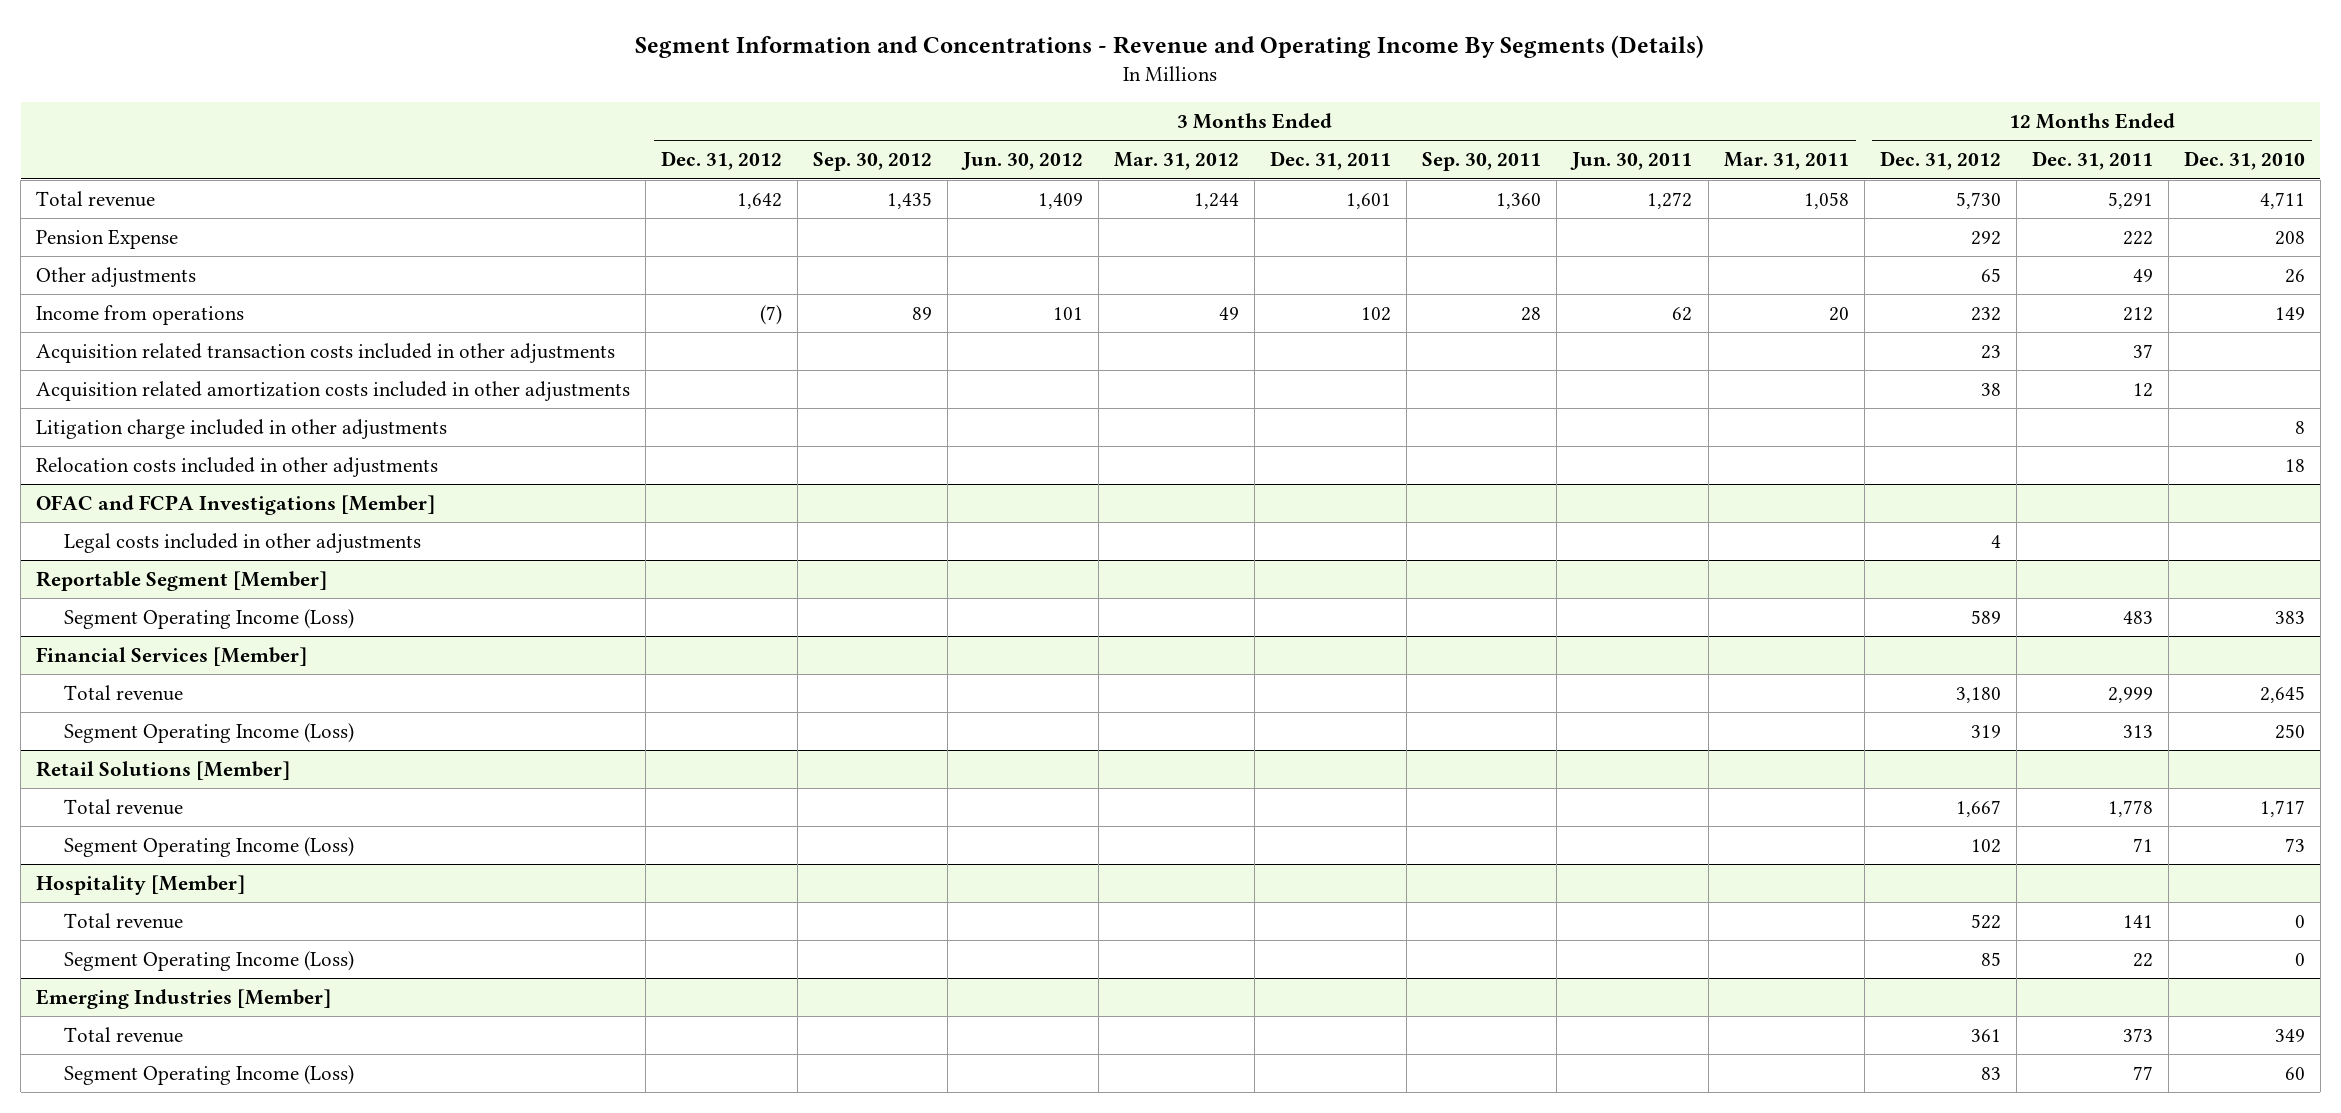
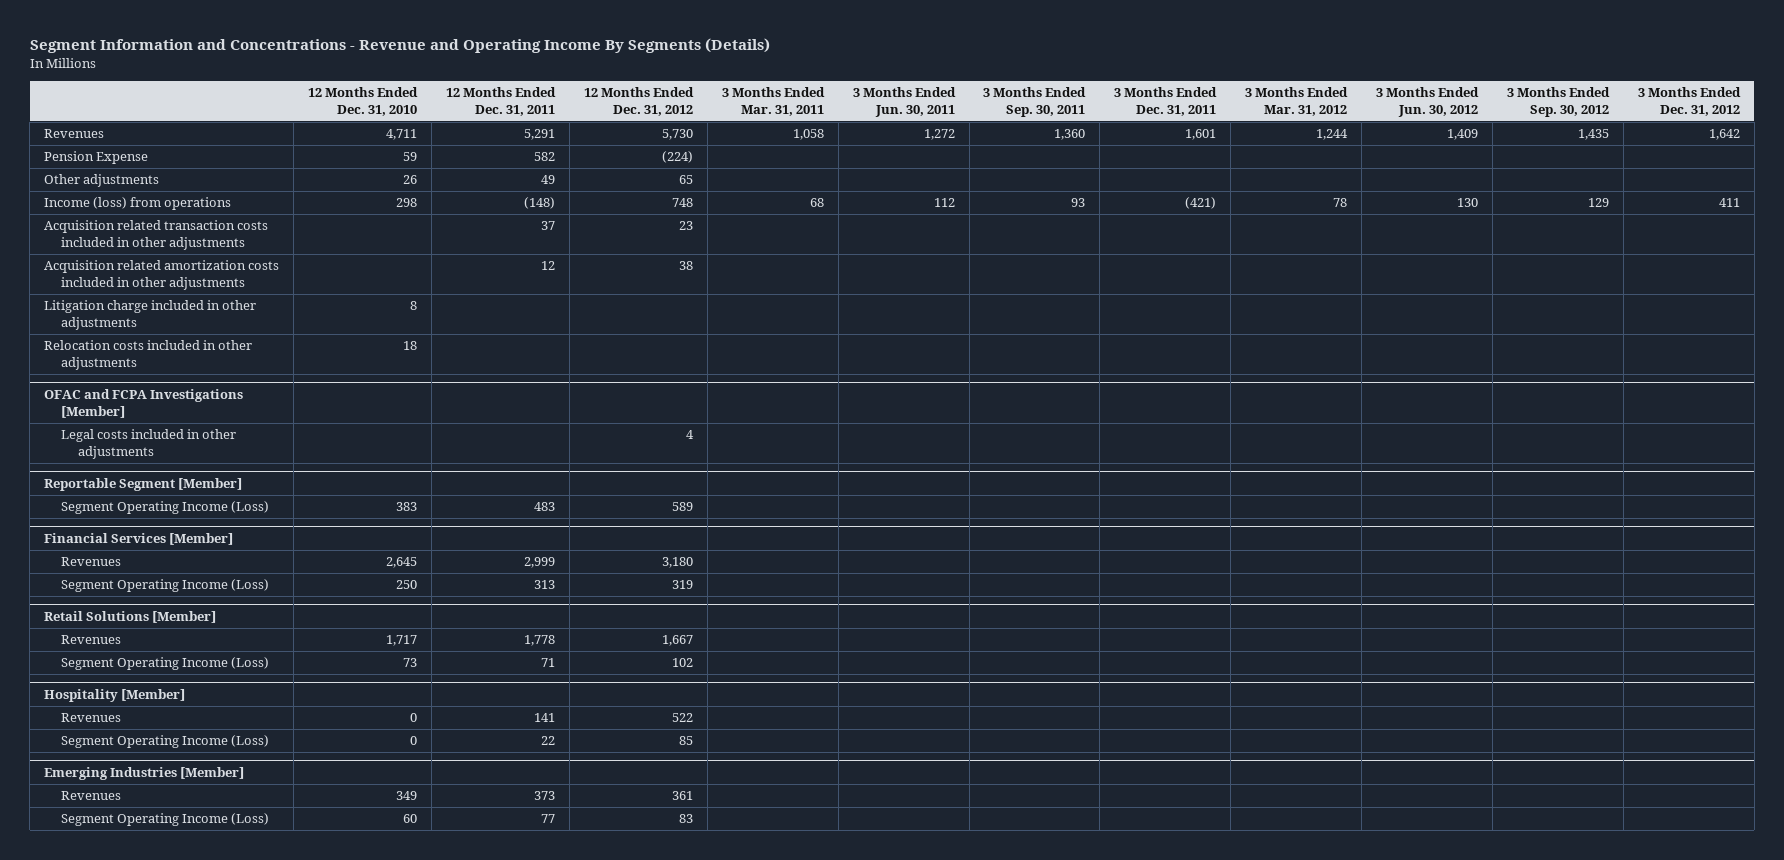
[36,190,156,207] Total revenue -> [44,129,105,139] Revenues
[1970,230,2001,245] 292 -> [661,151,693,164] (224)
[2122,230,2153,245] 222 -> [533,152,555,162] 582
[2274,230,2305,245] 208 -> [402,152,417,162] 59
[36,304,245,325] Income from operations -> [44,197,232,211] Income (loss) from operations
[760,304,783,325] (7) -> [1719,198,1741,208] 411
[912,306,933,320] 89 -> [1588,198,1610,208] 129
[1053,306,1084,320] 101 -> [1457,198,1479,208] 130
[1219,306,1240,320] 49 -> [1333,198,1348,208] 78
[1361,306,1392,321] 102 -> [1185,197,1217,210] (421)
[1521,306,1542,321] 28 -> [1071,198,1086,208] 93
[1672,306,1693,321] 62 -> [933,198,955,208] 112
[1828,306,1849,321] 20 -> [809,198,824,208] 68
[1970,306,2001,321] 232 -> [671,198,693,208] 748
[2122,306,2153,321] 212 -> [523,197,555,210] (148)
[2274,306,2305,320] 149 -> [395,198,417,208] 298
[63,684,183,701] Total revenue -> [60,557,121,567] Revenues
[63,798,183,815] Total revenue -> [60,635,121,645] Revenues
[63,912,183,929] Total revenue -> [60,713,121,723] Revenues
[63,1026,183,1043] Total revenue -> [60,791,121,801] Revenues

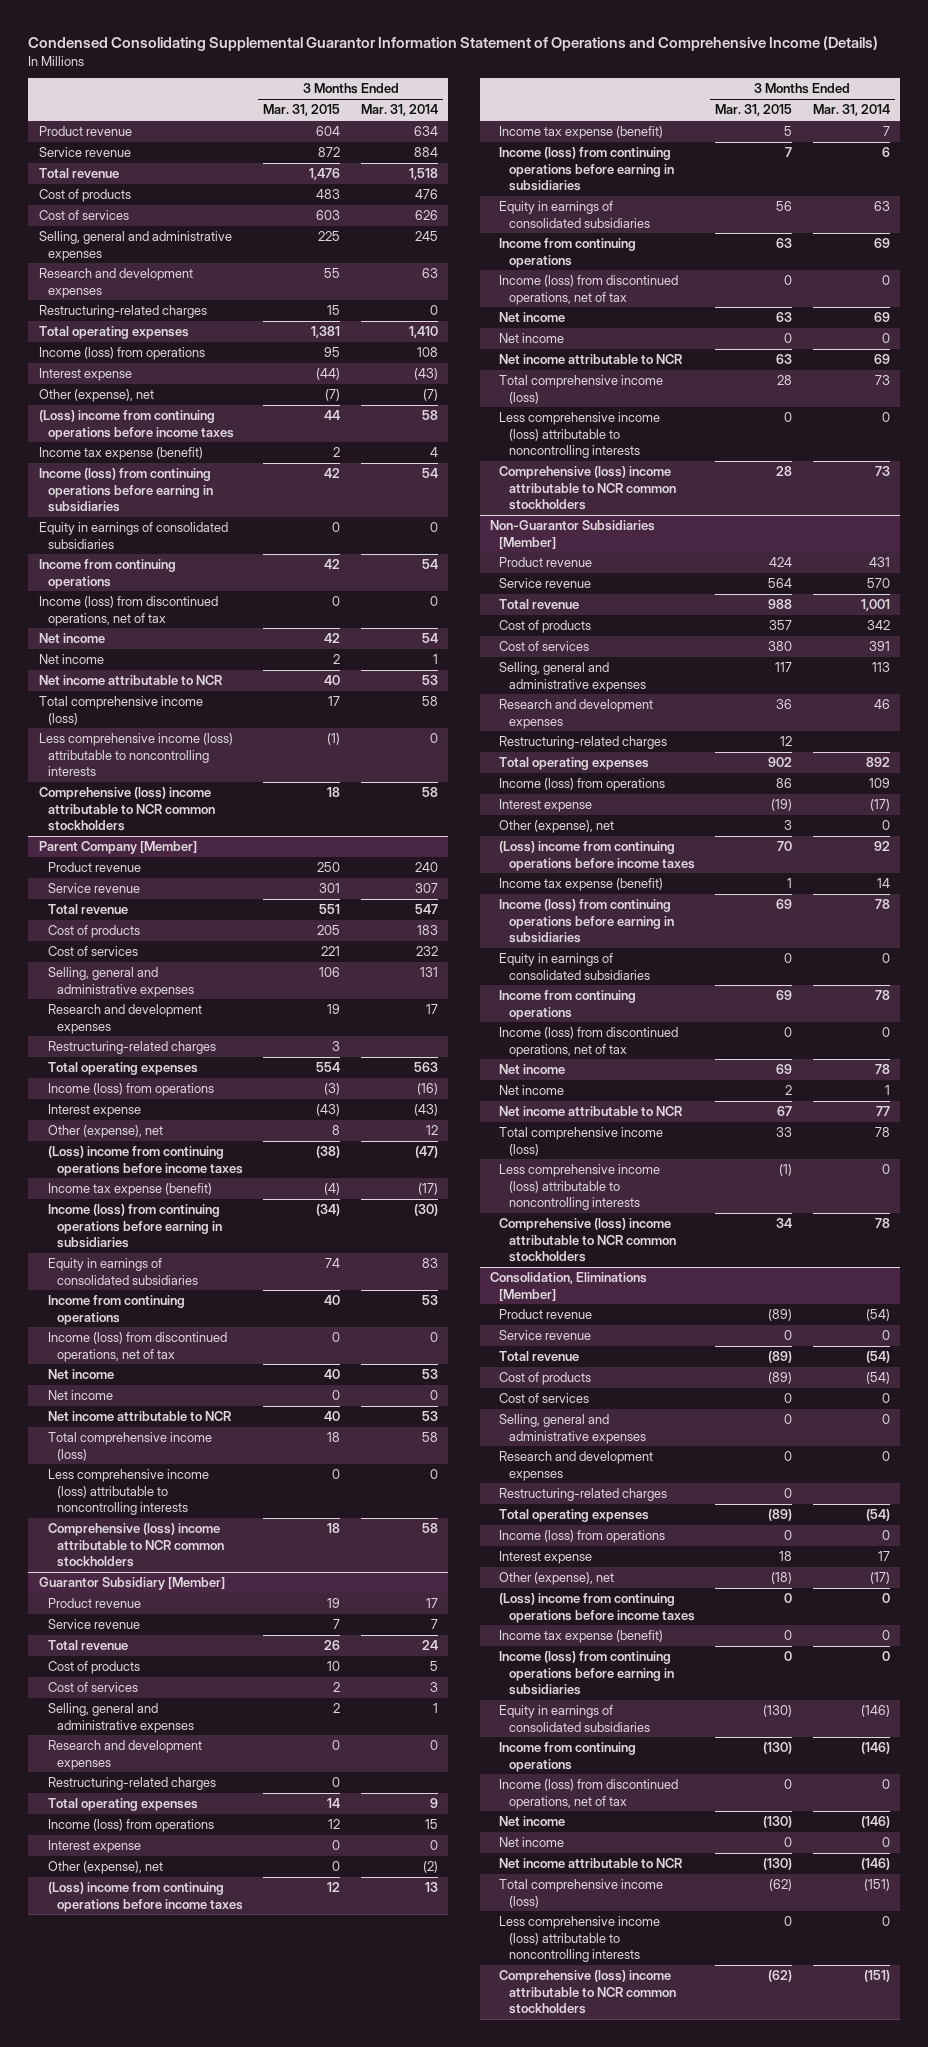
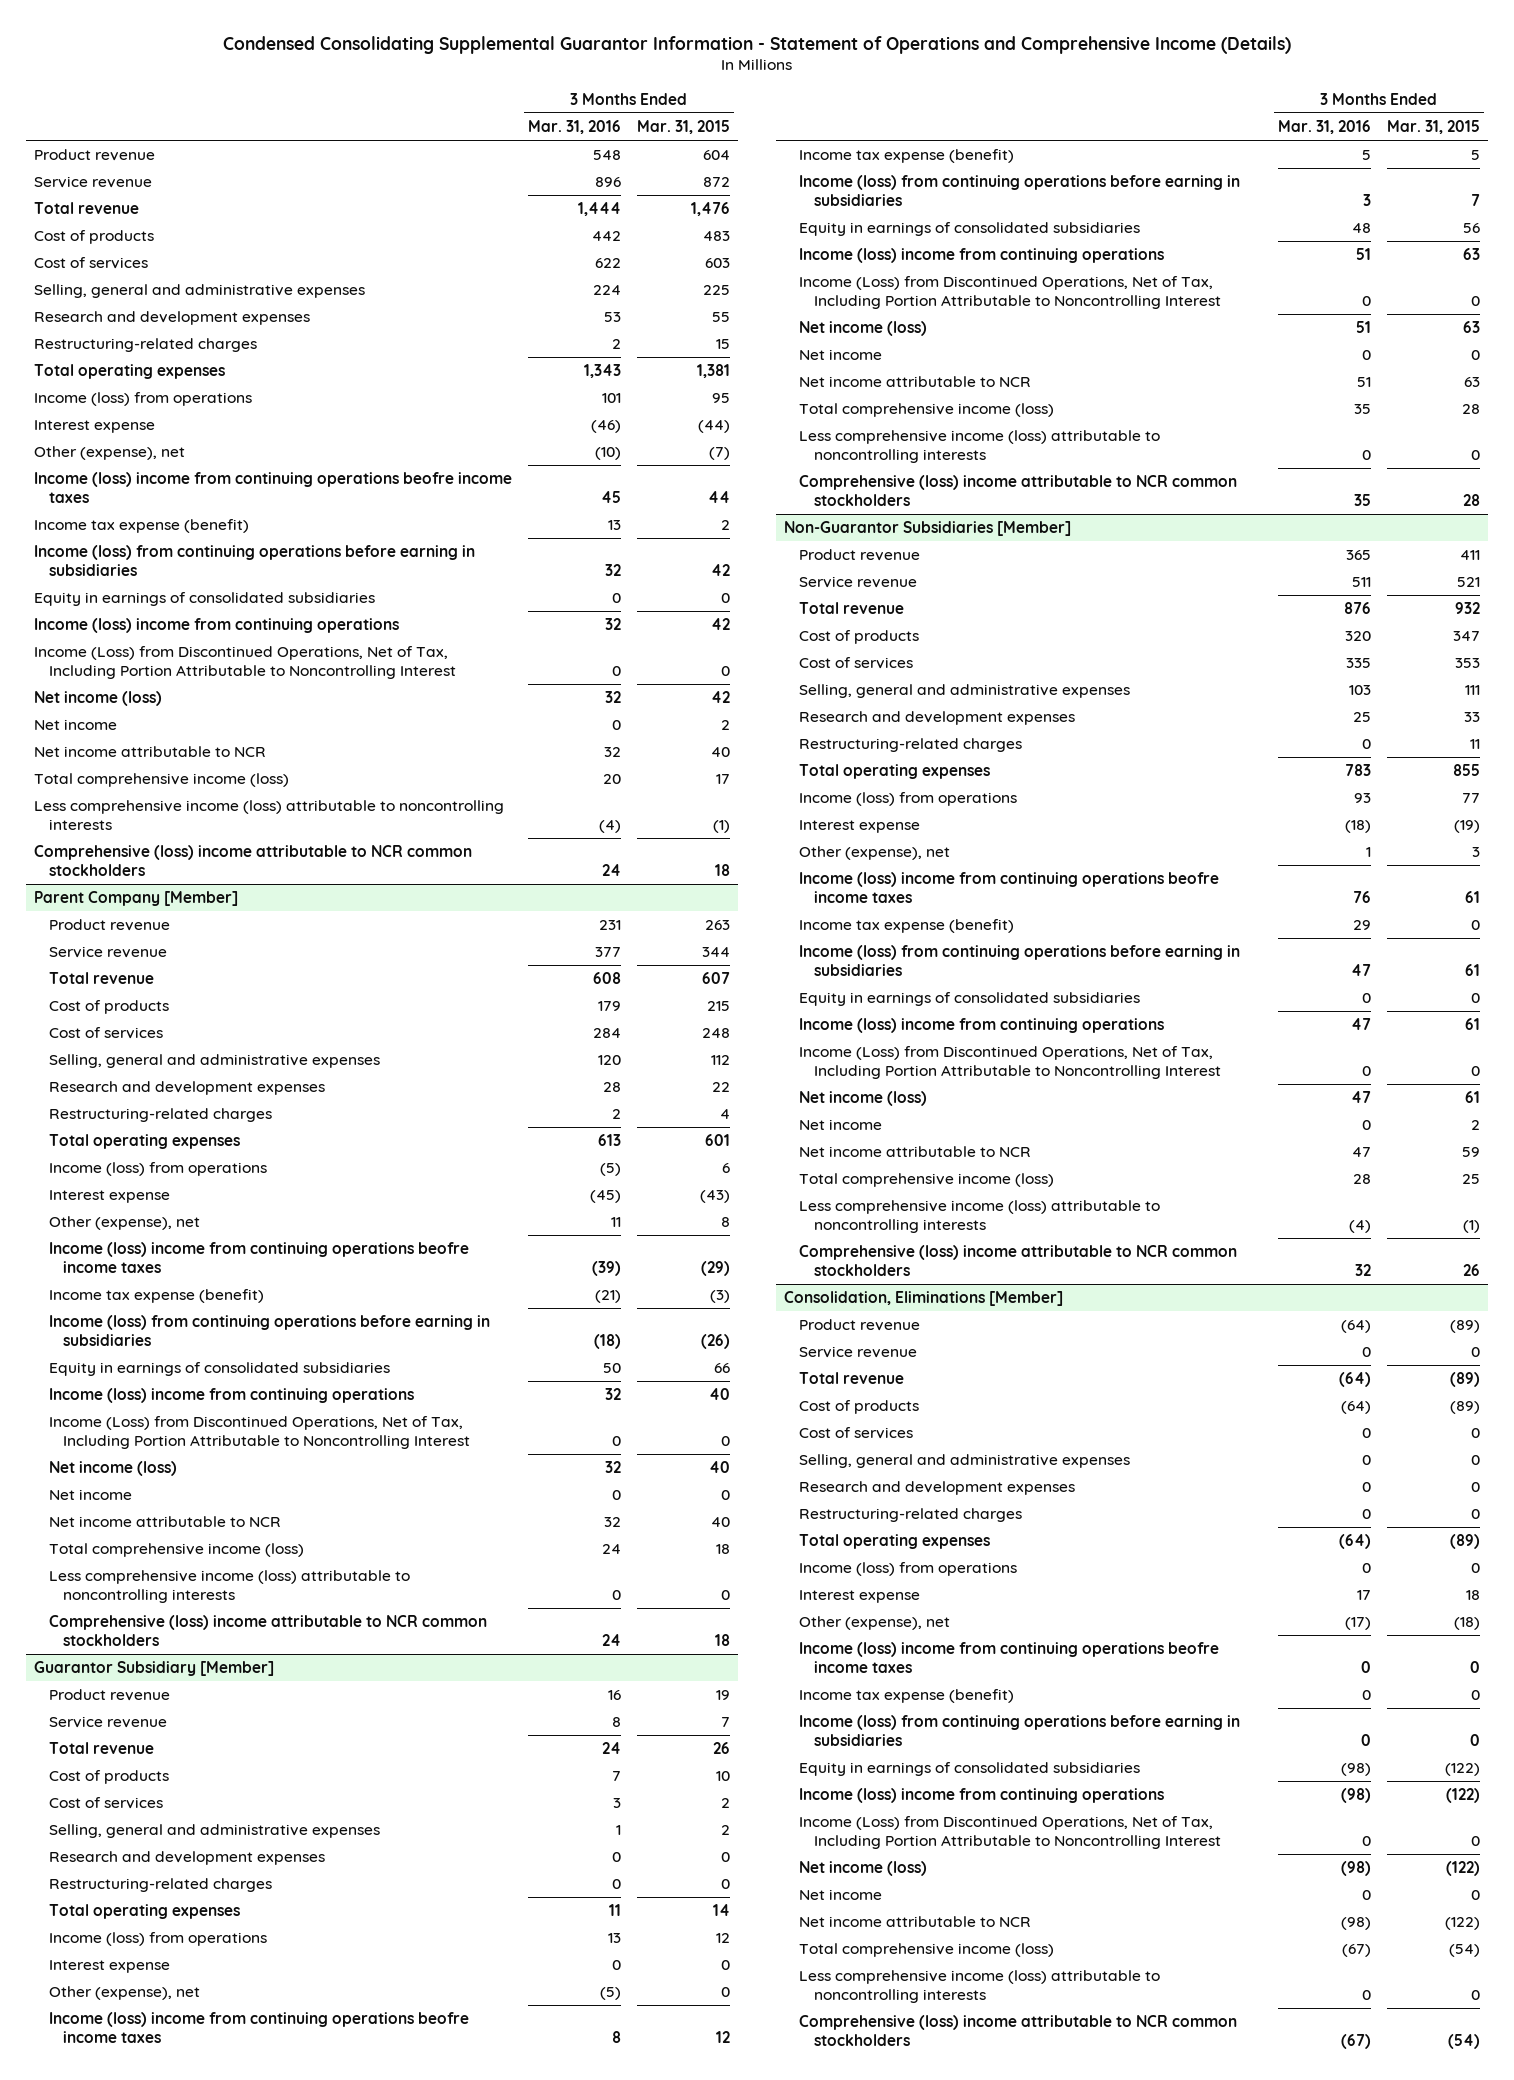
[28,36,879,52] Condensed Consolidating Supplemental Guarantor Information Statement of Operations and Comprehensive Income (Details) -> [222,35,1291,54] Condensed Consolidating Supplemental Guarantor Information - Statement of Operations and Comprehensive Income (Details)
[360,104,438,117] Mar. 31, 2014 -> none
none -> [527,120,621,135] Mar. 31, 2016
[38,410,234,440] (Loss) income from continuing operations before income taxes -> [33,472,512,504] Income (loss) income from continuing operations beofre income taxes
[38,559,176,589] Income from continuing operations -> [33,618,399,634] Income (loss) income from continuing operations
[38,596,218,626] Income (loss) from discontinued operations, net of tax -> [33,646,456,680] Income (Loss) from Discontinued Operations, Net of Tax, Including Portion Attributable to Noncontrolling Interest
[38,633,105,644] Net income -> [33,691,162,707] Net income (loss)
[317,862,341,873] 250 -> [704,920,730,931] 263
[319,883,341,894] 301 -> [701,947,730,958] 344
[319,904,341,915] 551 -> [701,972,730,985] 607
[317,925,341,936] 205 -> [706,1001,730,1012] 215
[321,946,341,957] 221 -> [701,1028,730,1039] 248
[319,967,341,978] 106 -> [710,1055,730,1066] 112
[327,1004,341,1015] 19 -> [711,1082,730,1093] 22
[332,1041,341,1052] 3 -> [719,1109,730,1120] 4
[316,1062,341,1073] 554 -> [704,1134,730,1147] 601
[324,1083,341,1096] (3) -> [721,1163,730,1174] 6
[47,1146,243,1176] (Loss) income from continuing operations before income taxes -> [48,1242,469,1274] Income (loss) income from continuing operations beofre income taxes
[316,1146,341,1159] (38) -> [700,1261,730,1277] (29)
[324,1183,341,1196] (4) -> [709,1290,730,1304] (3)
[316,1204,341,1217] (34) -> [700,1334,730,1350] (26)
[325,1258,341,1269] 74 -> [713,1363,730,1374] 66
[47,1295,185,1325] Income from continuing operations -> [48,1388,414,1404] Income (loss) income from continuing operations
[47,1332,227,1362] Income (loss) from discontinued operations, net of tax -> [48,1416,471,1450] Income (Loss) from Discontinued Operations, Net of Tax, Including Portion Attributable to Noncontrolling Interest
[47,1369,114,1380] Net income -> [48,1461,177,1477] Net income (loss)
[47,1882,243,1912] (Loss) income from continuing operations before income taxes -> [48,2012,469,2044] Income (loss) income from continuing operations beofre income taxes
[499,238,637,268] Income from continuing operations -> [798,248,1164,264] Income (loss) income from continuing operations
[499,275,679,305] Income (loss) from discontinued operations, net of tax -> [798,276,1221,310] Income (Loss) from Discontinued Operations, Net of Tax, Including Portion Attributable to Noncontrolling Interest
[499,312,566,323] Net income -> [798,321,927,337] Net income (loss)
[769,557,793,568] 424 -> [1459,550,1480,561] 411
[768,578,793,589] 564 -> [1456,577,1480,588] 521
[768,599,793,610] 988 -> [1454,602,1480,615] 932
[769,620,793,631] 357 -> [1452,631,1480,642] 347
[768,641,793,652] 380 -> [1454,658,1480,669] 353
[775,662,793,673] 117 -> [1464,685,1480,696] 111
[776,699,793,710] 36 -> [1463,712,1480,723] 33
[780,736,793,747] 12 -> [1469,739,1480,750] 11
[768,757,793,768] 902 -> [1452,764,1480,777] 855
[776,778,793,789] 86 -> [1461,793,1480,804] 77
[499,841,695,871] (Loss) income from continuing operations before income taxes -> [798,872,1219,904] Income (loss) income from continuing operations beofre income taxes
[777,841,793,852] 70 -> [1464,891,1480,904] 61
[787,878,793,889] 1 -> [1470,920,1480,931] 0
[776,899,793,910] 69 -> [1464,964,1480,977] 61
[499,990,637,1020] Income from continuing operations -> [798,1018,1164,1034] Income (loss) income from continuing operations
[776,990,793,1001] 69 -> [1464,1018,1480,1031] 61
[499,1027,679,1057] Income (loss) from discontinued operations, net of tax -> [798,1046,1221,1080] Income (Loss) from Discontinued Operations, Net of Tax, Including Portion Attributable to Noncontrolling Interest
[499,1064,566,1075] Net income -> [798,1091,927,1107] Net income (loss)
[776,1064,793,1075] 69 -> [1464,1091,1480,1104] 61
[777,1106,793,1117] 67 -> [1461,1147,1480,1158] 59
[776,1127,793,1138] 33 -> [1461,1174,1480,1185] 25
[776,1218,793,1229] 34 -> [1462,1264,1480,1277] 26
[499,1593,695,1623] (Loss) income from continuing operations before income taxes -> [798,1642,1219,1674] Income (loss) income from continuing operations beofre income taxes
[763,1705,793,1718] (130) -> [1444,1763,1480,1777] (122)
[499,1742,637,1772] Income from continuing operations -> [798,1788,1164,1804] Income (loss) income from continuing operations
[763,1742,793,1755] (130) -> [1445,1788,1480,1804] (122)
[499,1779,679,1809] Income (loss) from discontinued operations, net of tax -> [798,1816,1221,1850] Income (Loss) from Discontinued Operations, Net of Tax, Including Portion Attributable to Noncontrolling Interest
[499,1816,566,1827] Net income -> [798,1861,927,1877] Net income (loss)
[763,1816,793,1829] (130) -> [1445,1861,1480,1877] (122)
[763,1858,793,1871] (130) -> [1444,1917,1480,1931] (122)
[769,1879,793,1892] (62) -> [1448,1944,1480,1958] (54)
[768,1970,793,1983] (62) -> [1447,2034,1480,2050] (54)

